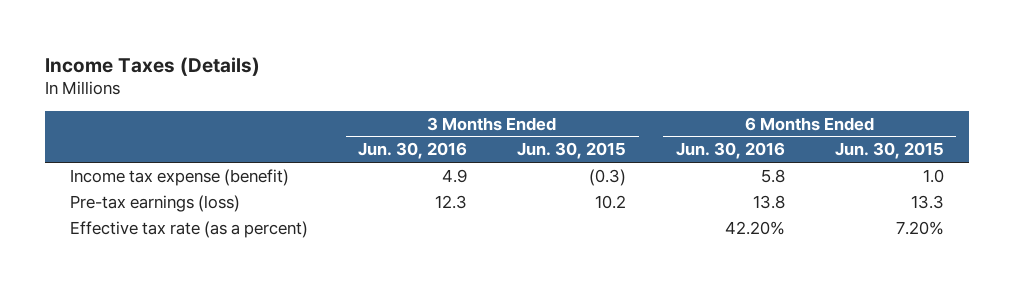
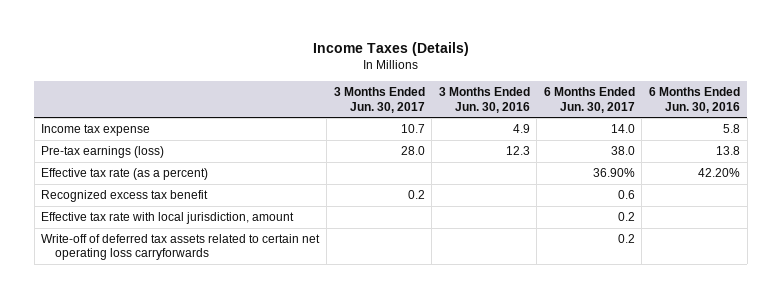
[517,142,627,160] Jun. 30, 2015 -> none
[834,142,944,160] Jun. 30, 2015 -> none
none -> [333,87,425,113] 3 Months Ended Jun. 30, 2017
none -> [543,87,635,113] 6 Months Ended Jun. 30, 2017
[70,168,290,186] Income tax expense (benefit) -> [41,123,151,136] Income tax expense
none -> [41,189,209,202] Recognized excess tax benefit
none -> [41,211,295,224] Effective tax rate with local jurisdiction, amount
none -> [41,233,321,261] Write-off of deferred tax assets related to certain net operating loss carryforwards

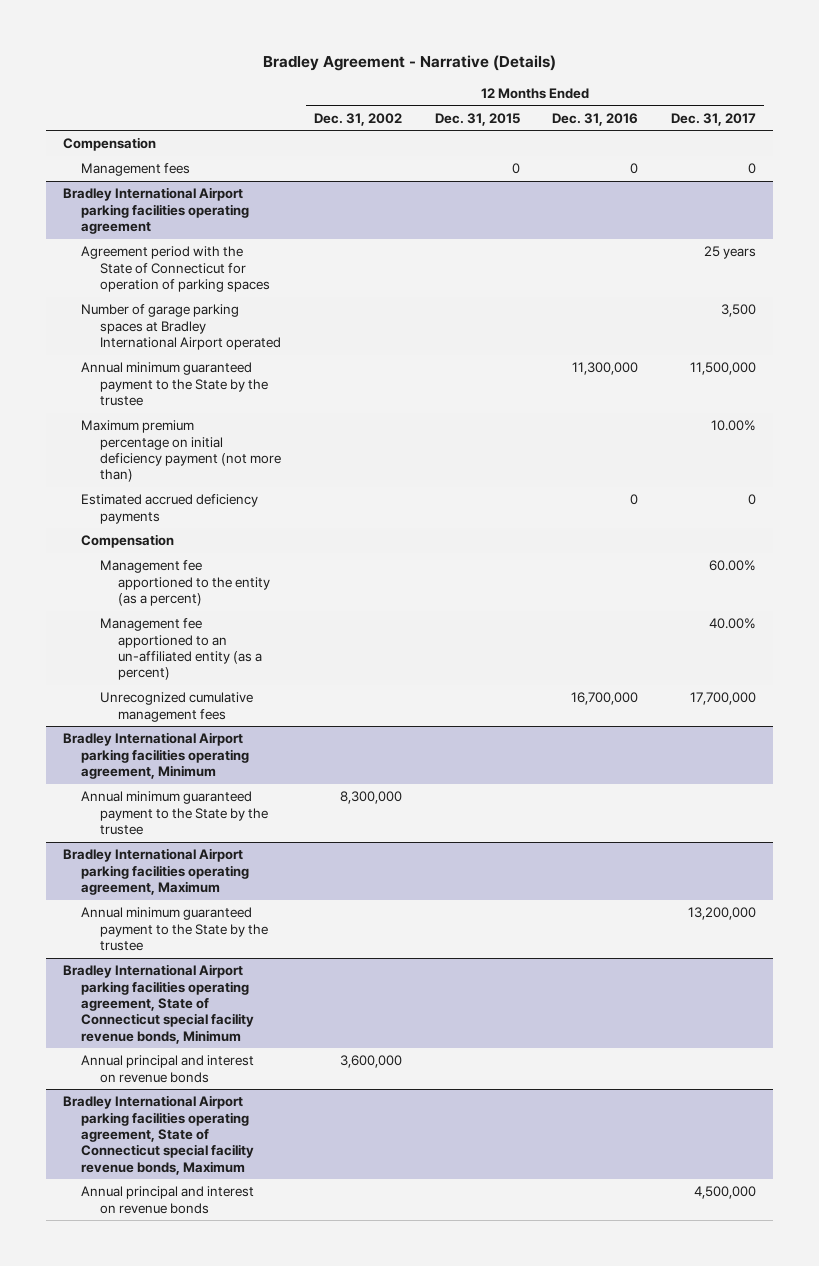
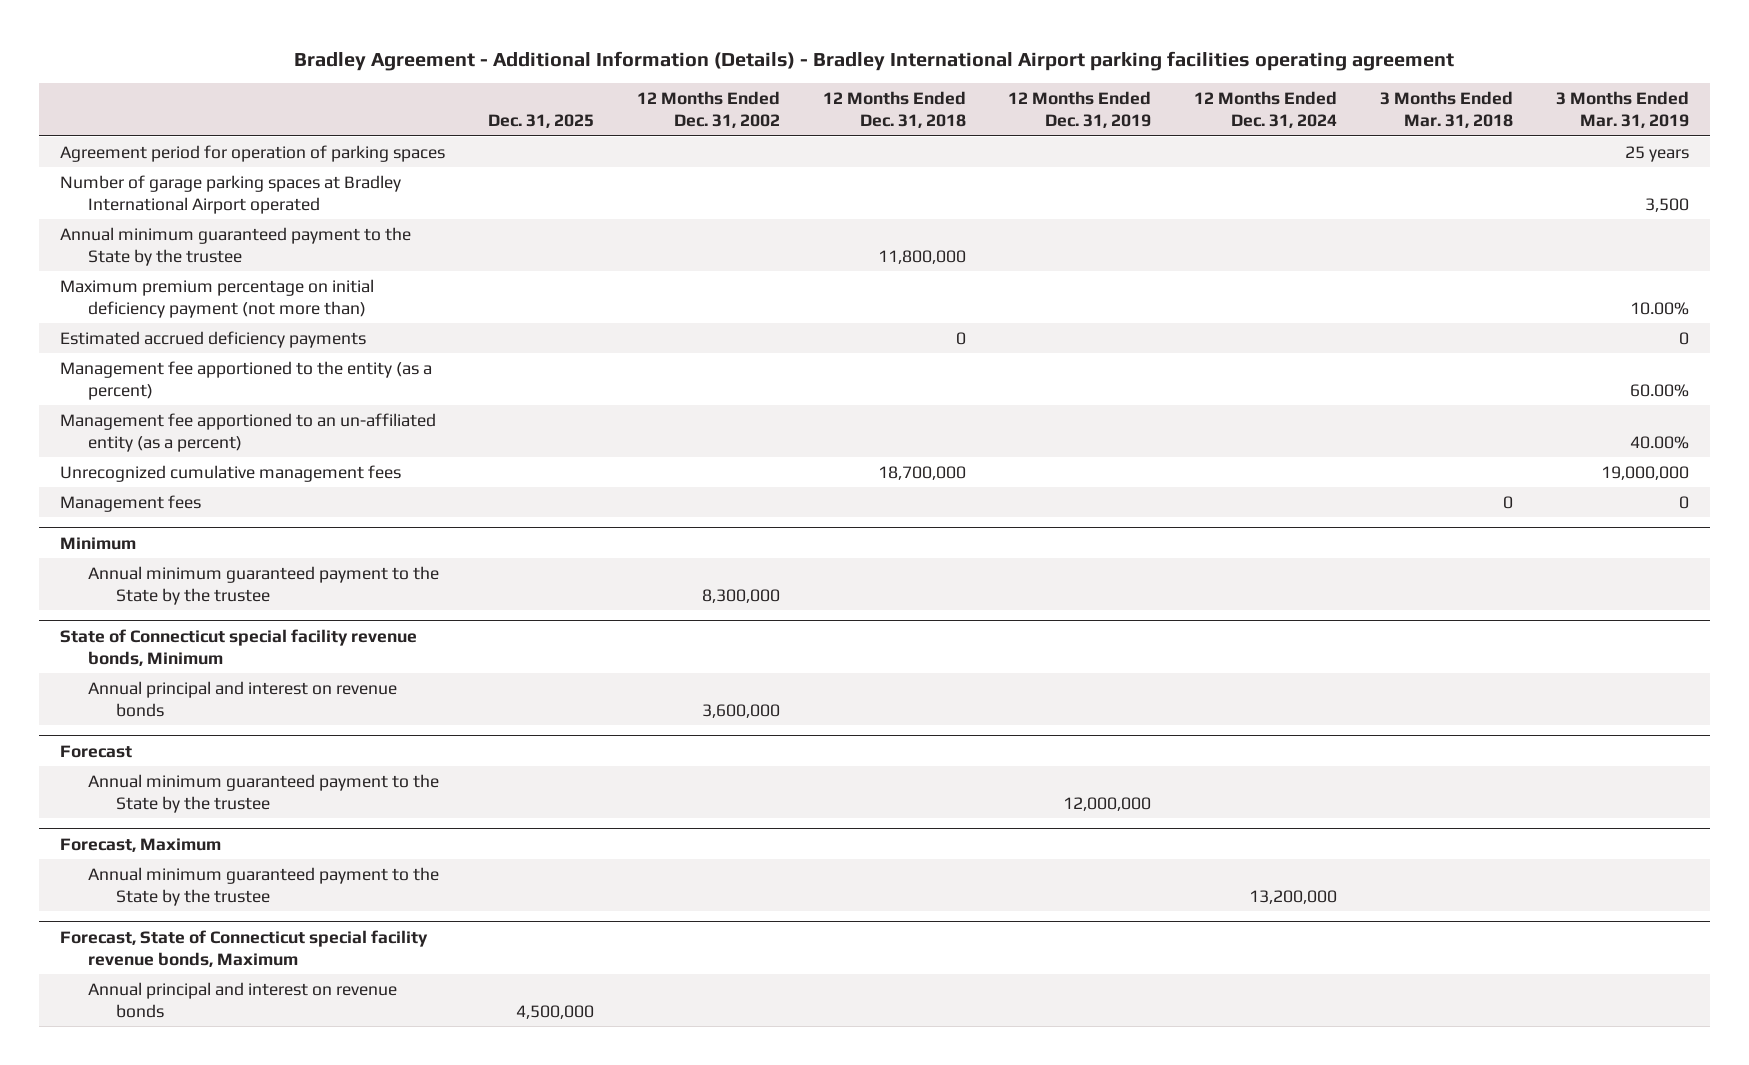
[262,55,556,72] Bradley Agreement - Narrative (Details) -> [294,50,1455,71] Bradley Agreement - Additional Information (Details) - Bradley International Airport parking facilities operating agreement
[434,112,520,126] Dec. 31, 2015 -> none
[552,112,639,126] Dec. 31, 2016 -> none
[671,112,757,126] Dec. 31, 2017 -> none
none -> [487,114,594,129] Dec. 31, 2025
none -> [822,91,966,129] 12 Months Ended Dec. 31, 2018
none -> [1008,91,1152,129] 12 Months Ended Dec. 31, 2019
none -> [1194,91,1338,129] 12 Months Ended Dec. 31, 2024
none -> [1379,91,1513,129] 3 Months Ended Mar. 31, 2018
none -> [1555,91,1689,129] 3 Months Ended Mar. 31, 2019
[62,137,156,152] Compensation -> none
none -> [60,144,446,162] Agreement period for operation of parking spaces
none -> [60,174,402,214] Number of garage parking spaces at Bradley International Airport operated
none -> [60,226,412,266] Annual minimum guaranteed payment to the State by the trustee
none -> [60,278,375,318] Maximum premium percentage on initial deficiency payment (not more than)
none -> [60,330,367,348] Estimated accrued deficiency payments
none -> [60,360,433,400] Management fee apportioned to the entity (as a percent)
none -> [60,412,437,452] Management fee apportioned to an un-affiliated entity (as a percent)
none -> [60,464,402,482] Unrecognized cumulative management fees
[62,187,250,234] Bradley International Airport parking facilities operating agreement -> none
[81,246,270,292] Agreement period with the State of Connecticut for operation of parking spaces -> none
[81,304,281,350] Number of garage parking spaces at Bradley International Airport operated -> none
[81,362,268,406] Annual minimum guaranteed payment to the State by the trustee -> none
[81,420,281,483] Maximum premium percentage on initial deficiency payment (not more than) -> none
[81,494,259,524] Estimated accrued deficiency payments -> none
[81,534,175,549] Compensation -> none
[99,560,271,606] Management fee apportioned to the entity (as a percent) -> none
[99,618,263,681] Management fee apportioned to an un-affiliated entity (as a percent) -> none
[99,692,253,722] Unrecognized cumulative management fees -> none
[62,732,250,779] Bradley International Airport parking facilities operating agreement, Minimum -> [60,536,137,550] Minimum
[62,848,250,895] Bradley International Airport parking facilities operating agreement, Maximum -> none
[81,907,268,951] Annual minimum guaranteed payment to the State by the trustee -> none
[62,964,255,1044] Bradley International Airport parking facilities operating agreement, State of Connecticut special facility revenue bonds, Minimum -> [60,628,418,666] State of Connecticut special facility revenue bonds, Minimum
none -> [60,744,133,758] Forecast
none -> [88,773,440,813] Annual minimum guaranteed payment to the State by the trustee
none -> [60,837,222,852] Forecast, Maximum
none -> [88,866,440,906] Annual minimum guaranteed payment to the State by the trustee
[62,1095,255,1175] Bradley International Airport parking facilities operating agreement, State of Connecticut special facility revenue bonds, Maximum -> [60,929,429,967] Forecast, State of Connecticut special facility revenue bonds, Maximum

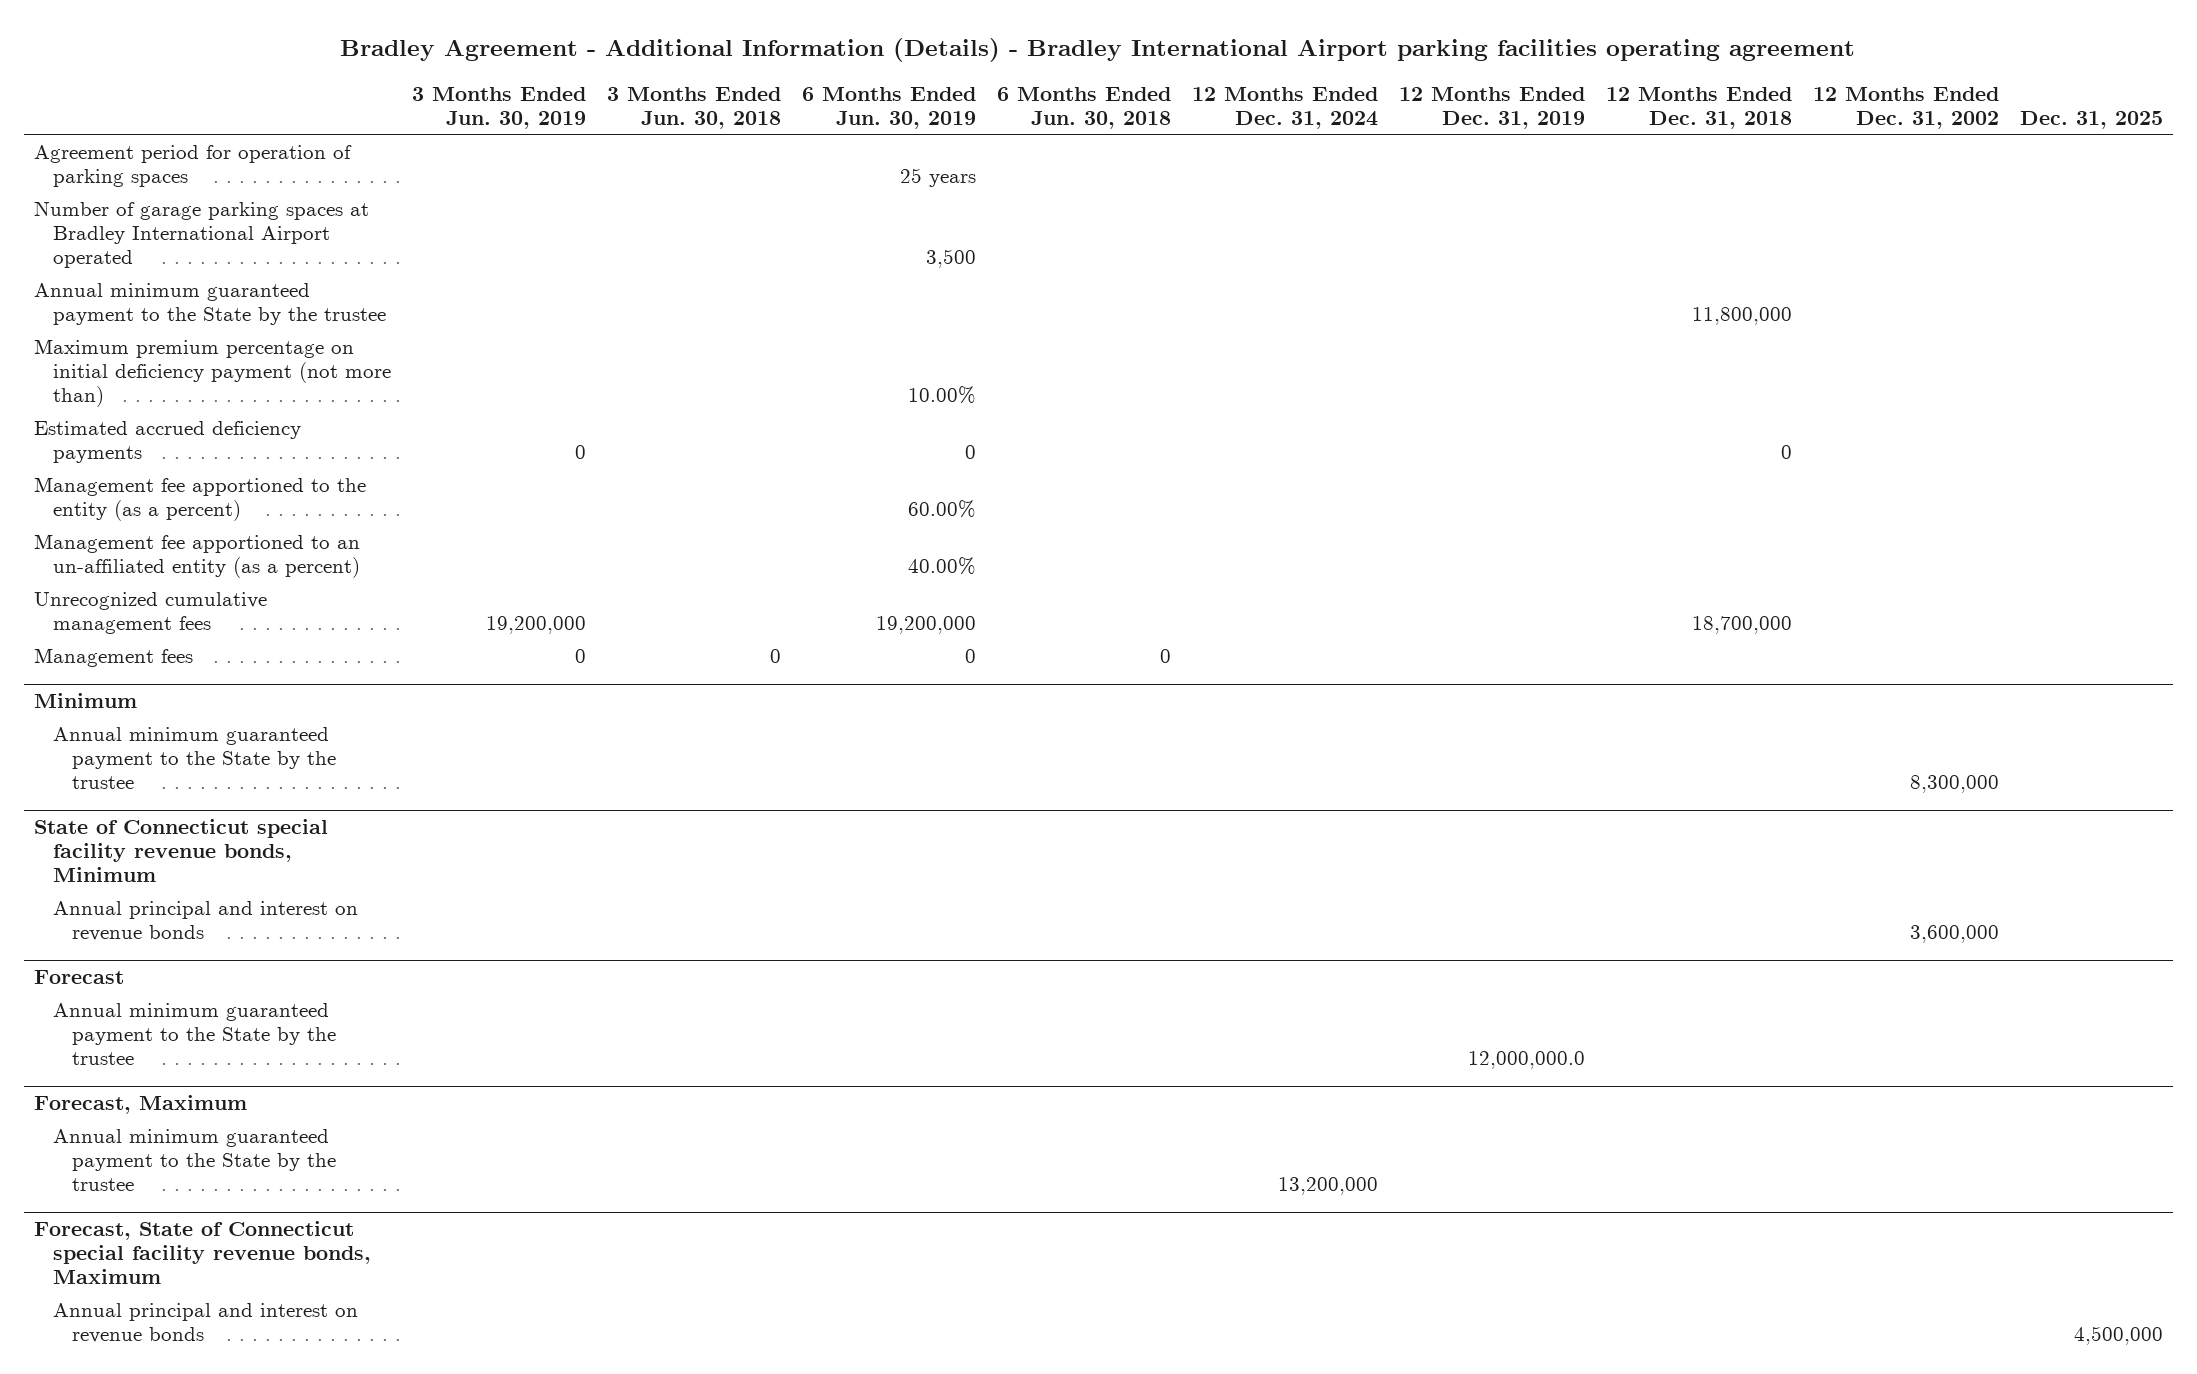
[1379,91,1513,129] 3 Months Ended Mar. 31, 2018 -> none
[1555,91,1689,129] 3 Months Ended Mar. 31, 2019 -> none
none -> [411,86,586,129] 3 Months Ended Jun. 30, 2019
none -> [606,86,781,129] 3 Months Ended Jun. 30, 2018
none -> [801,86,976,129] 6 Months Ended Jun. 30, 2019
none -> [996,86,1171,129] 6 Months Ended Jun. 30, 2018
[1063,796,1152,811] 12,000,000 -> [1467,1050,1585,1069] 12,000,000.0

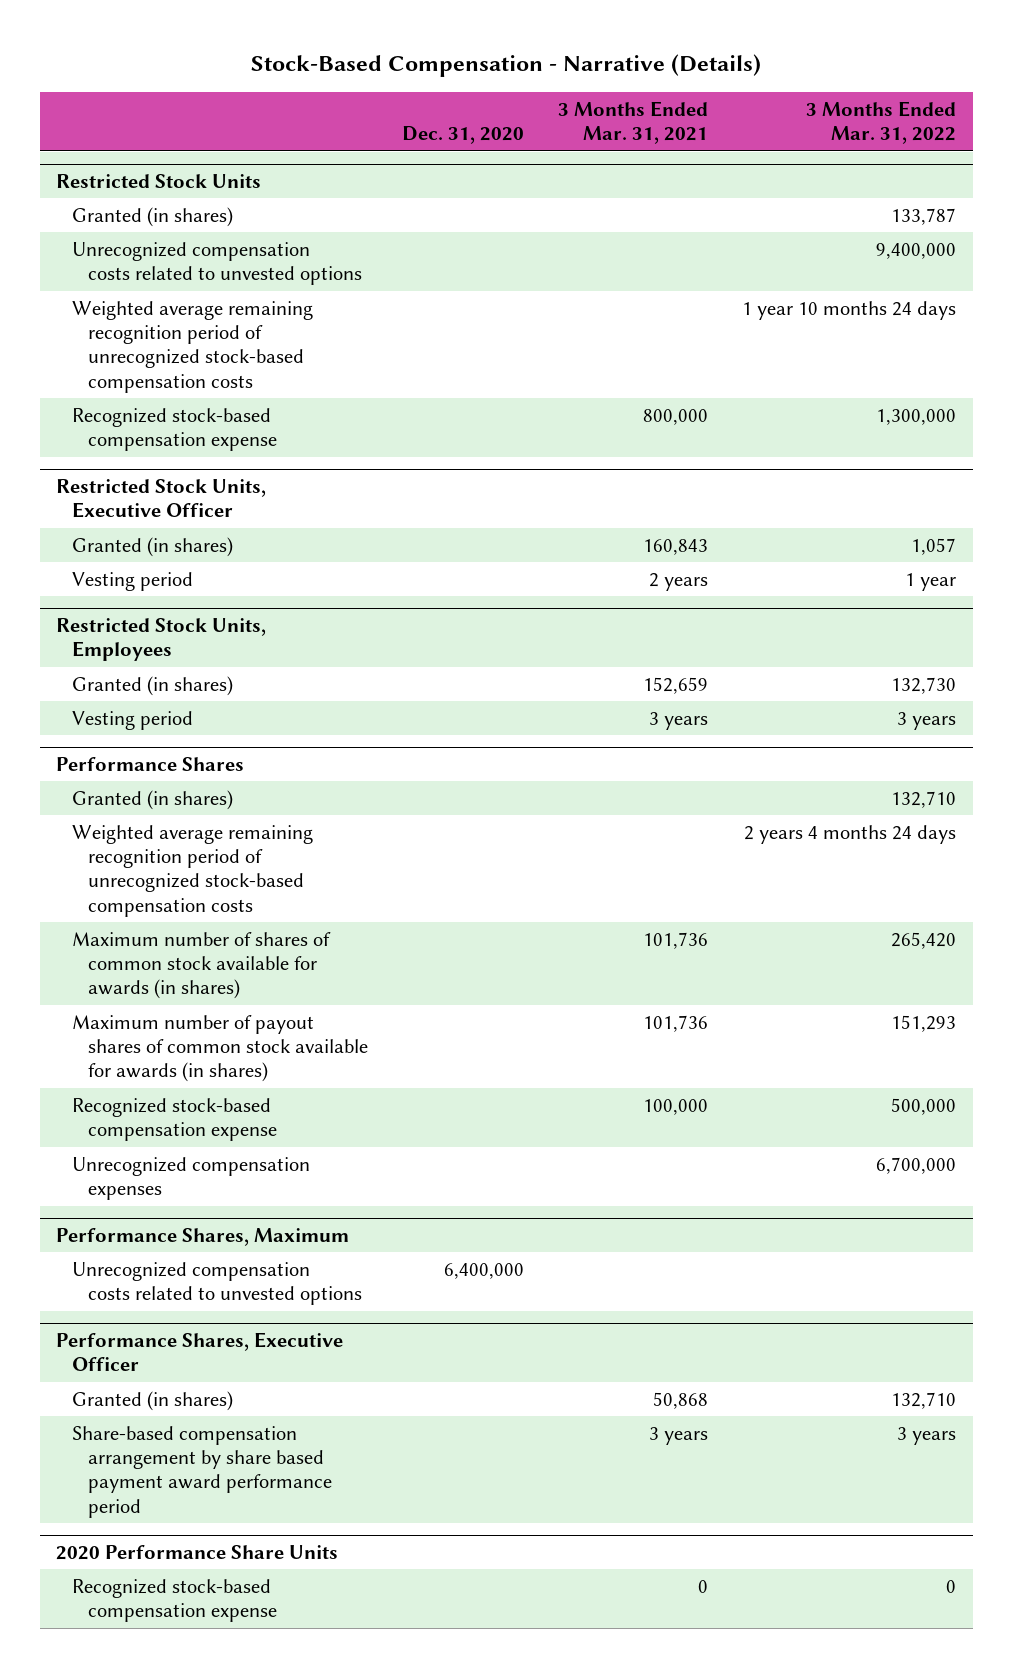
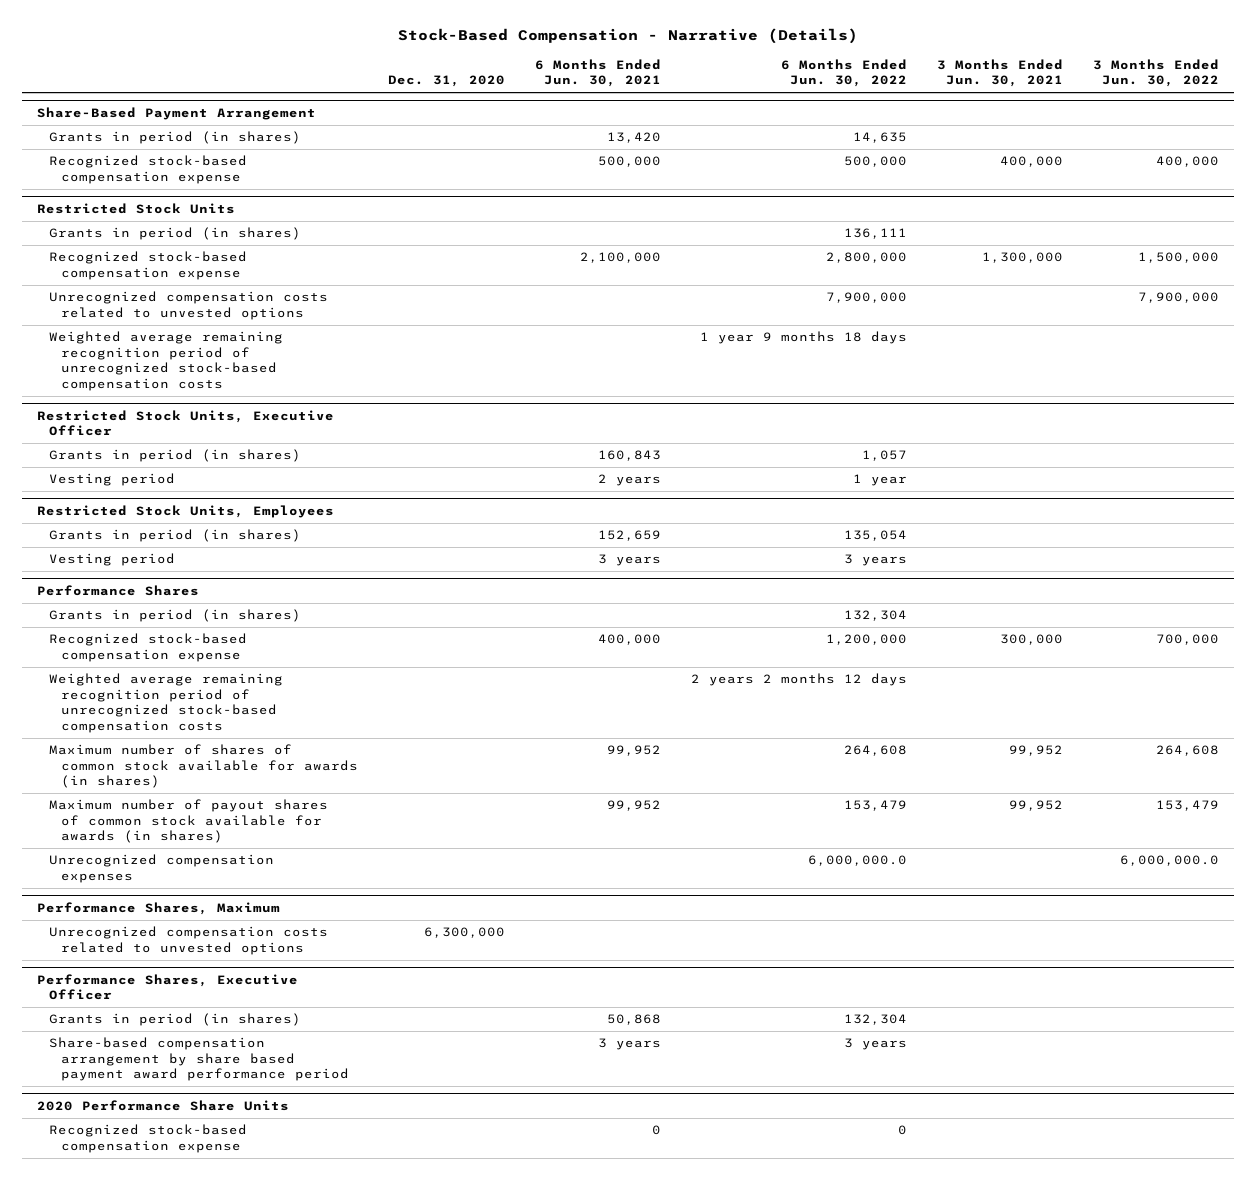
[558,100,709,145] 3 Months Ended Mar. 31, 2021 -> none
[805,100,956,145] 3 Months Ended Mar. 31, 2022 -> none
none -> [534,58,661,88] 6 Months Ended Jun. 30, 2021
none -> [780,58,907,88] 6 Months Ended Jun. 30, 2022
none -> [936,58,1063,88] 3 Months Ended Jun. 30, 2021
none -> [1092,58,1219,88] 3 Months Ended Jun. 30, 2022
none -> [36,107,316,121] Share-Based Payment Arrangement
none -> [48,131,301,145] Grants in period (in shares)
none -> [48,155,247,184] Recognized stock-based compensation expense
[72,206,234,227] Granted (in shares) -> [48,227,301,241] Grants in period (in shares)
[72,407,278,452] Recognized stock-based compensation expense -> [48,251,247,280] Recognized stock-based compensation expense
[72,536,234,557] Granted (in shares) -> [48,449,301,463] Grants in period (in shares)
[72,675,234,696] Granted (in shares) -> [48,529,301,543] Grants in period (in shares)
[72,789,234,810] Granted (in shares) -> [48,609,301,623] Grants in period (in shares)
[72,1097,278,1142] Recognized stock-based compensation expense -> [48,633,247,662] Recognized stock-based compensation expense
[444,1262,525,1279] 6,400,000 -> [423,927,505,939] 6,300,000
[72,1390,234,1411] Granted (in shares) -> [48,1013,301,1027] Grants in period (in shares)

